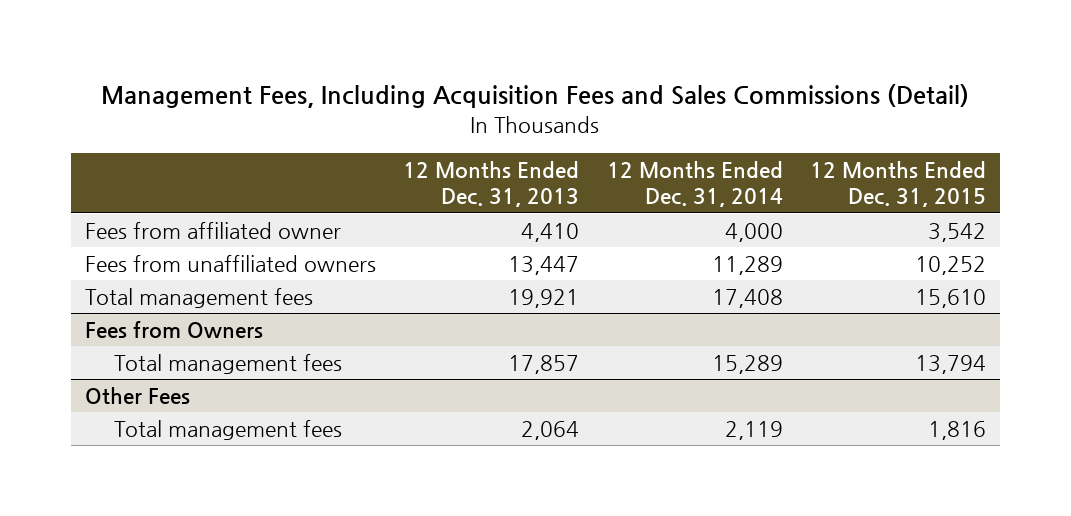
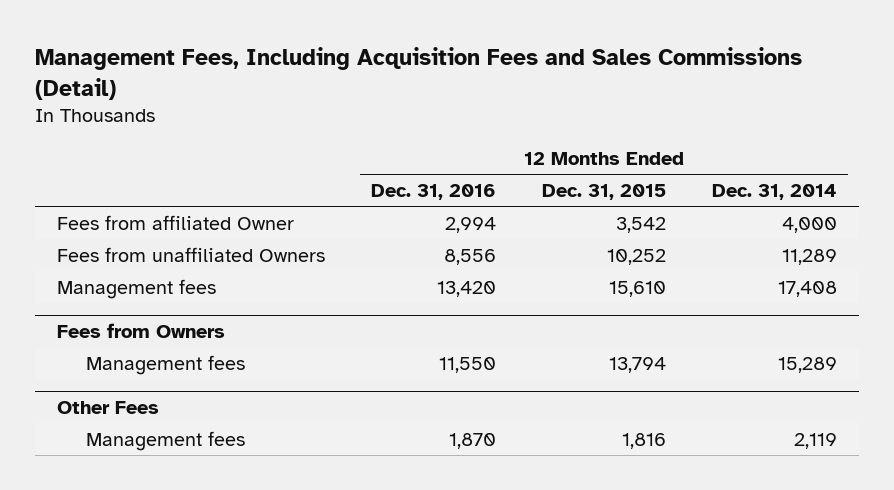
[403,160,580,208] 12 Months Ended Dec. 31, 2013 -> none
none -> [371,184,497,201] Dec. 31, 2016
[84,222,341,240] Fees from affiliated owner -> [57,214,295,230] Fees from affiliated Owner
[84,255,376,273] Fees from unaffiliated owners -> [57,246,326,262] Fees from unaffiliated Owners
[84,288,313,309] Total management fees -> [57,278,217,299] Management fees
[114,354,343,375] Total management fees -> [85,354,245,375] Management fees
[114,420,343,441] Total management fees -> [85,430,245,451] Management fees

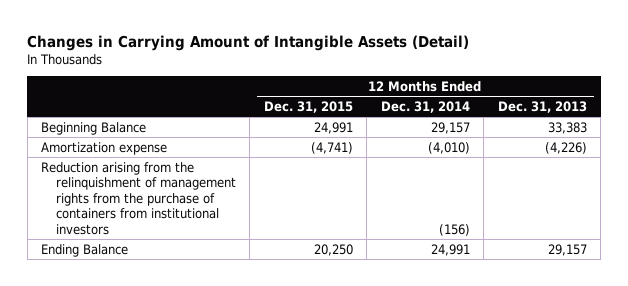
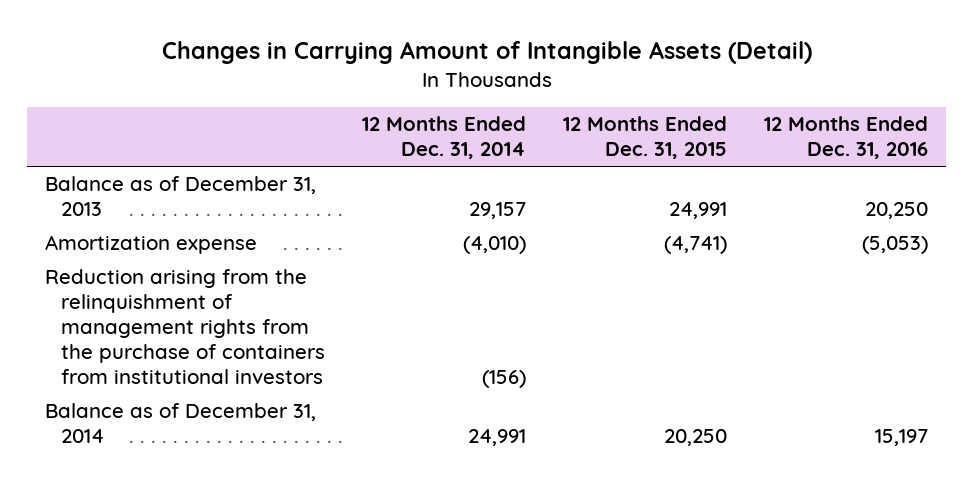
[497,100,587,113] Dec. 31, 2013 -> none
none -> [763,116,928,160] 12 Months Ended Dec. 31, 2016
[41,121,147,135] Beginning Balance -> [45,176,317,217] Balance as of December 31, 2013
[41,243,129,257] Ending Balance -> [45,403,317,444] Balance as of December 31, 2014

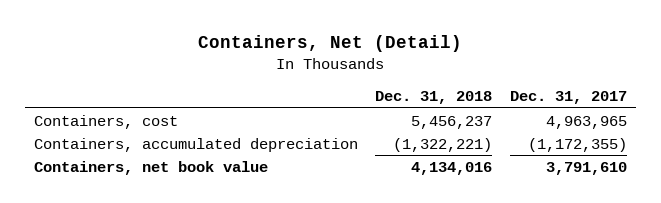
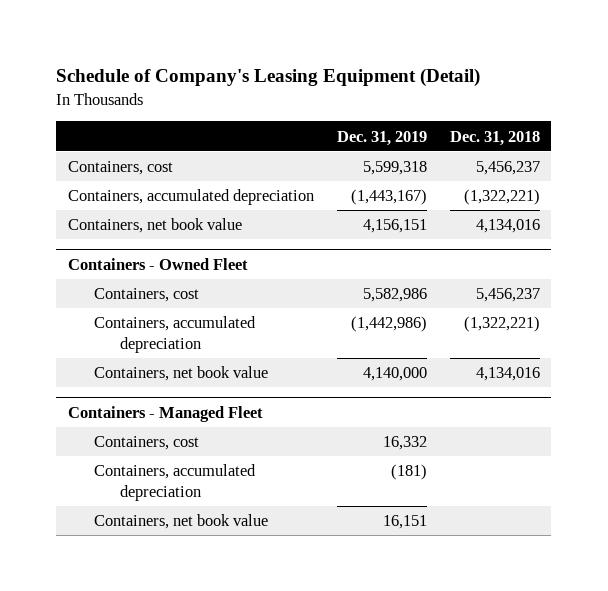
[198,35,463,53] Containers, Net (Detail) -> [56,68,481,88] Schedule of Company's Leasing Equipment (Detail)
[510,91,628,105] Dec. 31, 2017 -> none
none -> [336,130,427,146] Dec. 31, 2019
none -> [67,257,248,270] Containers - Owned Fleet
none -> [93,288,199,303] Containers, cost
none -> [93,316,256,354] Containers, accumulated depreciation
none -> [93,366,268,382] Containers, net book value
none -> [67,405,263,422] Containers - Managed Fleet
none -> [93,436,199,451] Containers, cost
none -> [93,464,256,502] Containers, accumulated depreciation
none -> [93,514,268,530] Containers, net book value

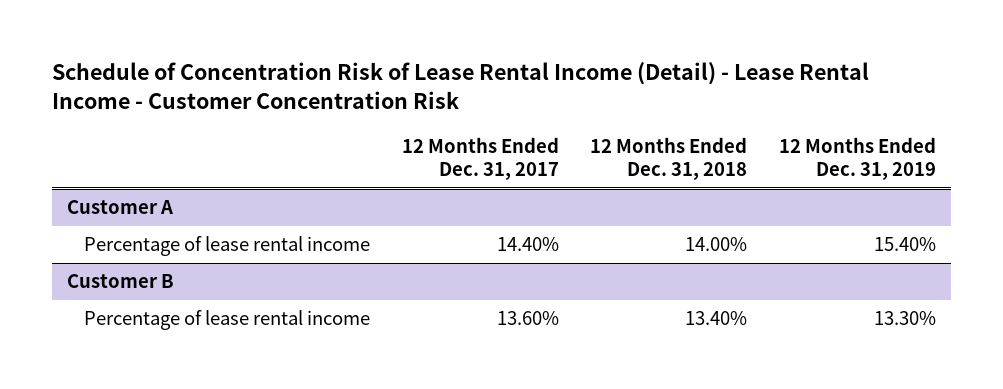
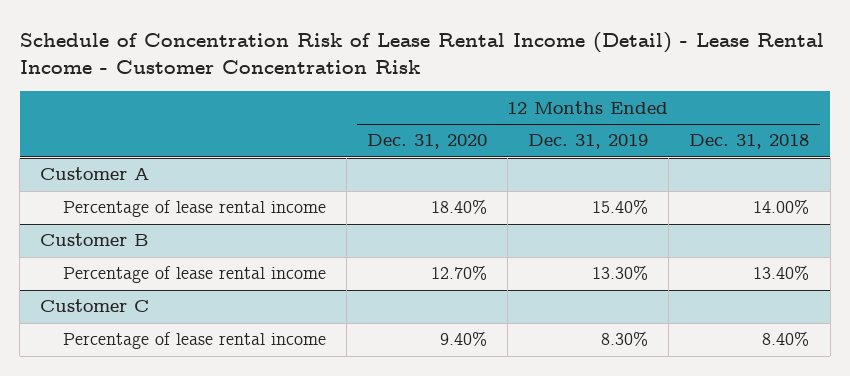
[401,137,559,180] 12 Months Ended Dec. 31, 2017 -> none
none -> [367,134,488,150] Dec. 31, 2020
none -> [40,299,150,313] Customer C
none -> [62,332,326,350] Percentage of lease rental income

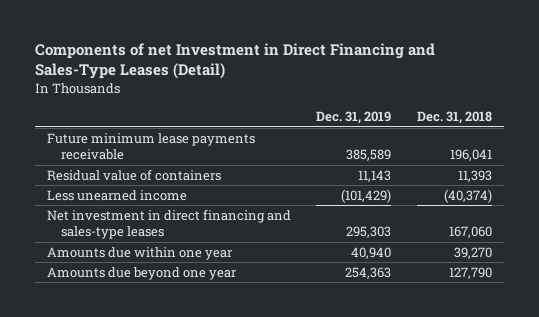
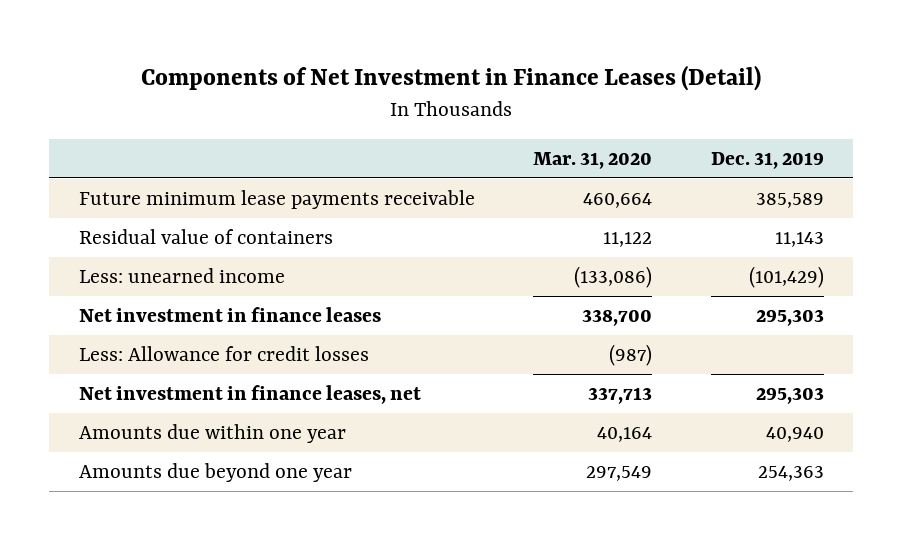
[34,43,435,80] Components of net Investment in Direct Financing and Sales-Type Leases (Detail) -> [141,65,762,92] Components of Net Investment in Finance Leases (Detail)
[416,111,492,125] Dec. 31, 2018 -> none
none -> [533,152,653,170] Mar. 31, 2020
[47,189,188,201] Less unearned income -> [78,267,285,283] Less: unearned income
none -> [78,306,381,322] Net investment in finance leases
none -> [78,345,369,361] Less: Allowance for credit losses
[47,208,292,240] Net investment in direct financing and sales-type leases -> [78,384,421,404] Net investment in finance leases, net

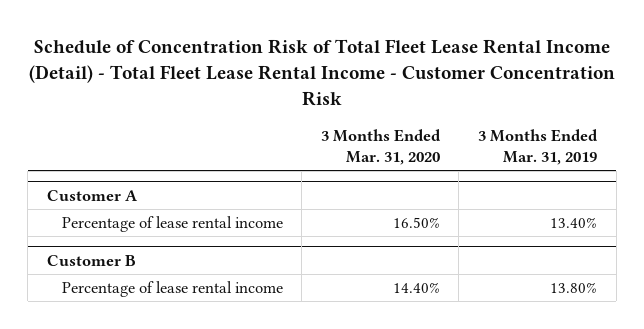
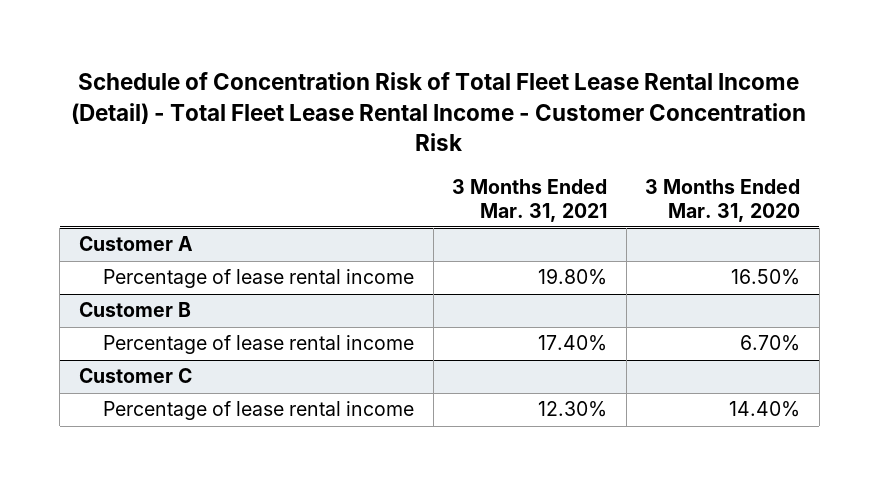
[477,129,598,166] 3 Months Ended Mar. 31, 2019 -> none
none -> [452,179,608,222] 3 Months Ended Mar. 31, 2021
none -> [103,335,415,355] Percentage of lease rental income
none -> [78,368,192,384] Customer C

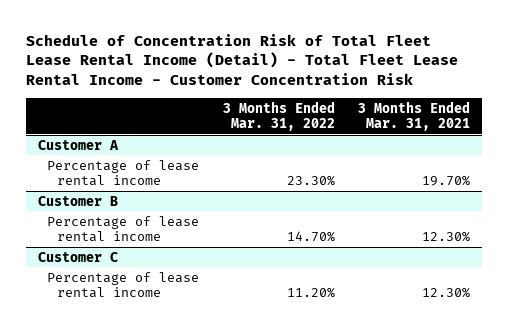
[645,179,801,222] 3 Months Ended Mar. 31, 2020 -> none
none -> [222,100,335,131] 3 Months Ended Mar. 31, 2022
[538,268,608,286] 19.80% -> [422,174,471,186] 19.70%
[538,335,608,352] 17.40% -> [422,230,471,242] 12.30%

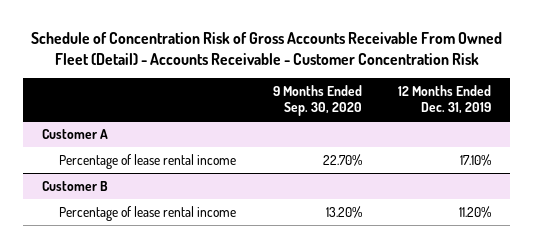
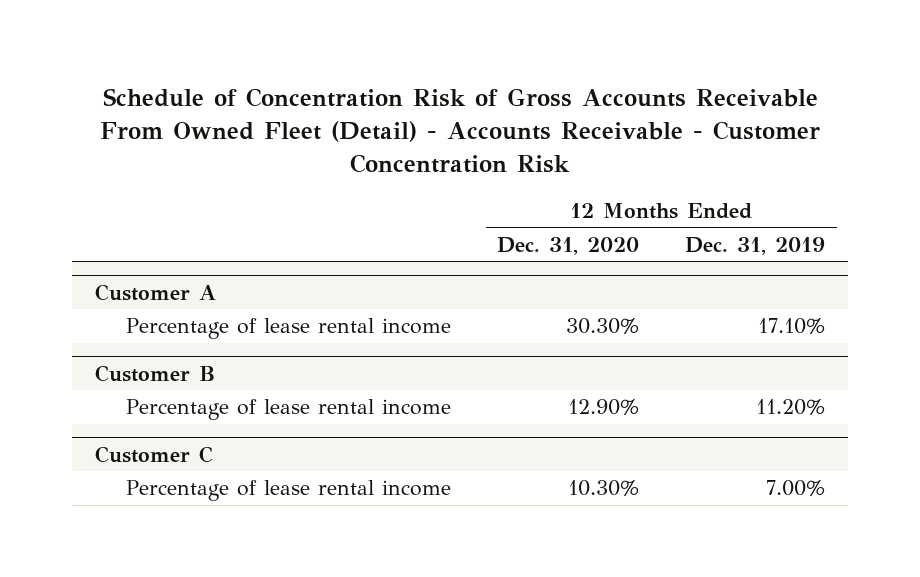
[272,85,362,117] 9 Months Ended Sep. 30, 2020 -> none
none -> [497,236,640,255] Dec. 31, 2020
none -> [95,445,214,463] Customer C
none -> [125,480,451,502] Percentage of lease rental income

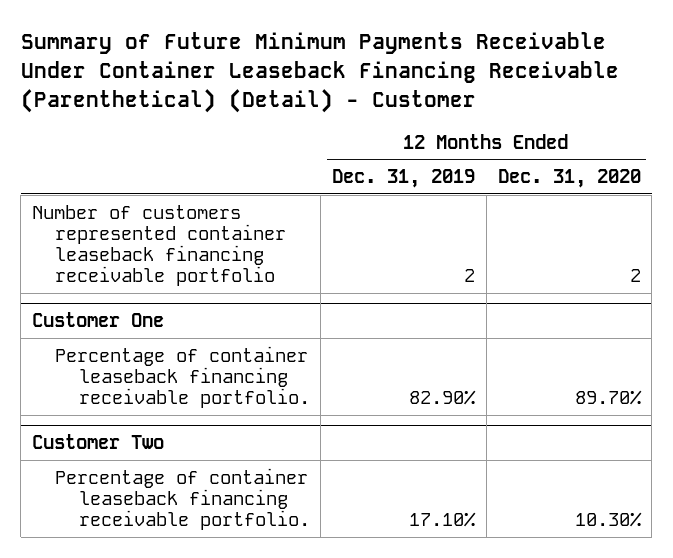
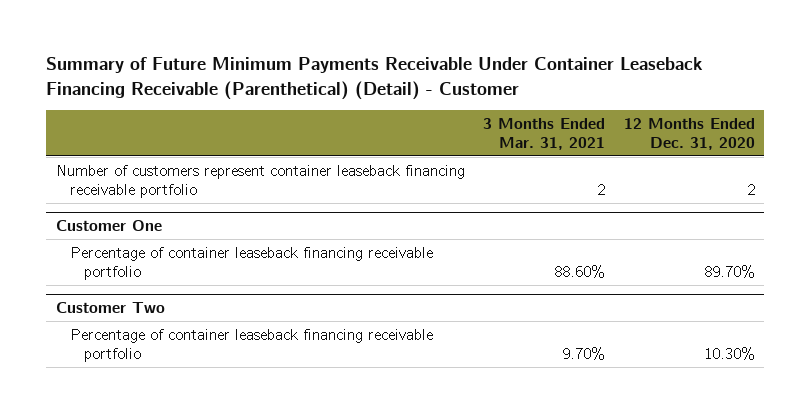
[332,168,476,188] Dec. 31, 2019 -> none
none -> [483,118,606,150] 3 Months Ended Mar. 31, 2021
[32,204,287,287] Number of customers represented container leaseback financing receivable portfolio -> [55,164,465,198] Number of customers represent container leaseback financing receivable portfolio
[55,345,310,409] Percentage of container leaseback financing receivable portfolio. -> [69,246,433,280] Percentage of container leaseback financing receivable portfolio
[55,467,310,531] Percentage of container leaseback financing receivable portfolio. -> [69,328,433,362] Percentage of container leaseback financing receivable portfolio

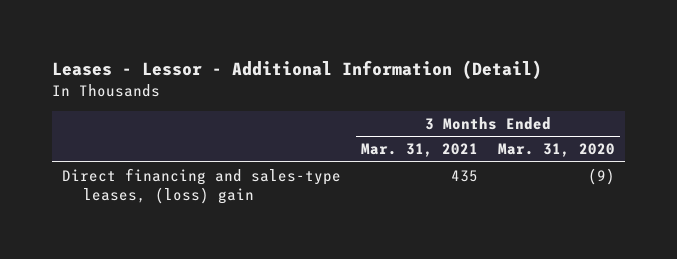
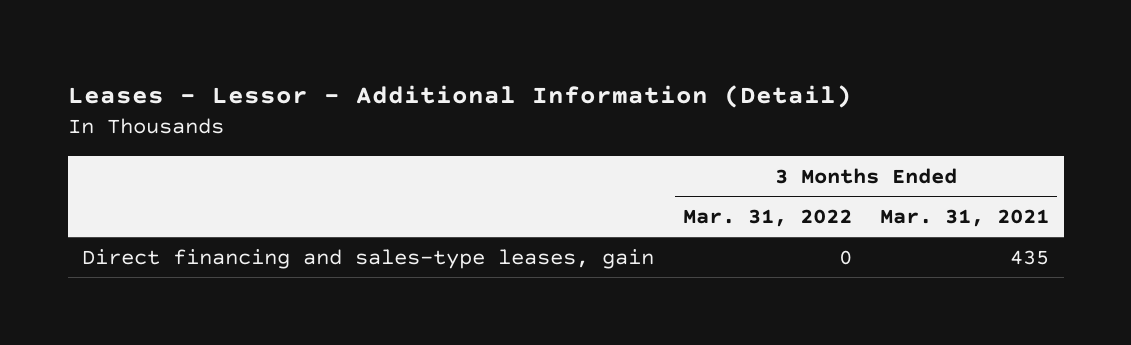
[497,143,615,158] Mar. 31, 2020 -> none
none -> [682,208,852,227] Mar. 31, 2022
[61,167,341,204] Direct financing and sales-type leases, (loss) gain -> [81,248,654,269] Direct financing and sales-type leases, gain

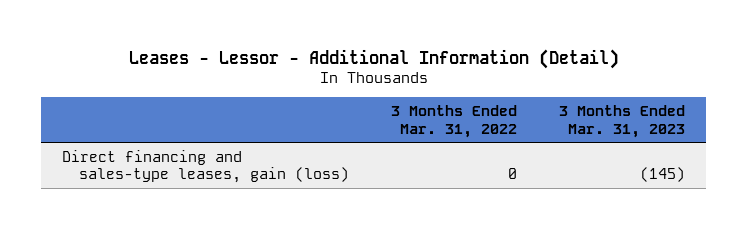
[880,208,1050,227] Mar. 31, 2021 -> none
none -> [559,105,686,138] 3 Months Ended Mar. 31, 2023
[81,248,654,269] Direct financing and sales-type leases, gain -> [62,149,350,184] Direct financing and sales-type leases, gain (loss)

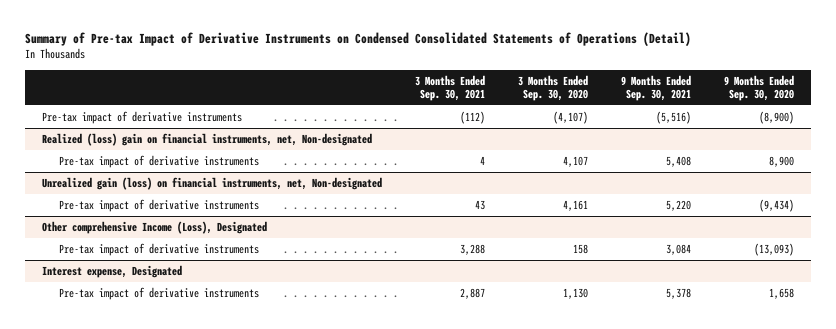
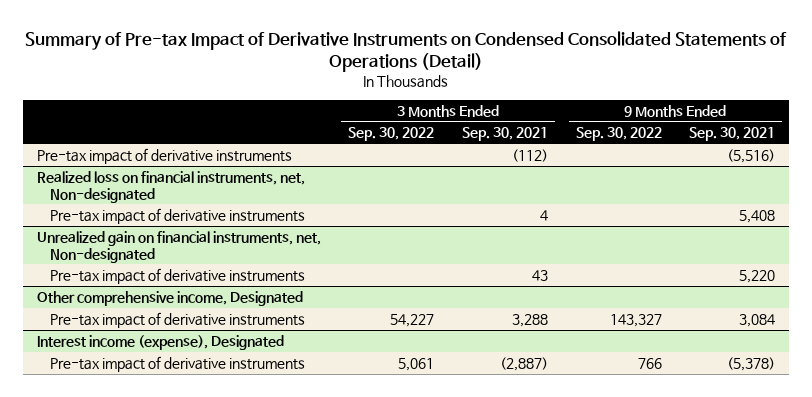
[517,74,588,102] 3 Months Ended Sep. 30, 2020 -> none
[724,74,795,102] 9 Months Ended Sep. 30, 2020 -> none
none -> [348,127,435,142] Sep. 30, 2022
none -> [575,127,662,142] Sep. 30, 2022
[41,132,372,146] Realized (loss) gain on financial instruments, net, Non-designated -> [36,170,305,203] Realized loss on financial instruments, net, Non-designated
[41,176,382,190] Unrealized gain (loss) on financial instruments, net, Non-designated -> [36,230,321,263] Unrealized gain on financial instruments, net, Non-designated
[41,220,267,234] Other comprehensive Income (Loss), Designated -> [36,290,303,306] Other comprehensive income, Designated
[41,264,182,278] Interest expense, Designated -> [36,334,284,350] Interest income (expense), Designated
[459,287,485,299] 2,887 -> [499,356,548,371] (2,887)
[666,287,692,299] 5,378 -> [727,356,776,371] (5,378)

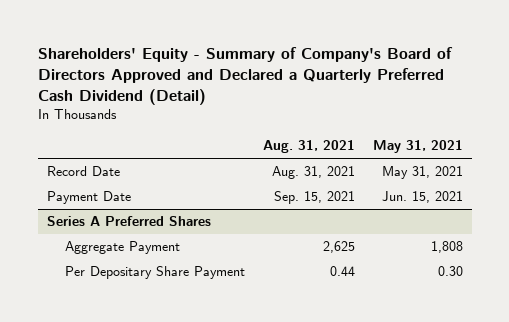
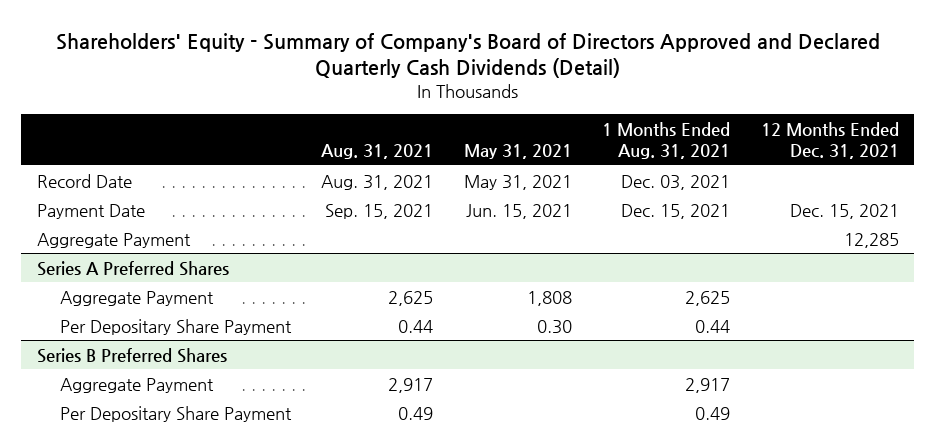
[37,46,453,106] Shareholders' Equity - Summary of Company's Board of Directors Approved and Declared a Quarterly Preferred Cash Dividend (Detail) -> [55,32,880,79] Shareholders' Equity - Summary of Company's Board of Directors Approved and Declared Quarterly Cash Dividends (Detail)
none -> [602,121,731,159] 1 Months Ended Aug. 31, 2021
none -> [760,121,899,159] 12 Months Ended Dec. 31, 2021
none -> [36,232,191,248] Aggregate Payment
none -> [36,347,227,363] Series B Preferred Shares
none -> [59,377,214,393] Aggregate Payment
none -> [59,405,292,422] Per Depositary Share Payment

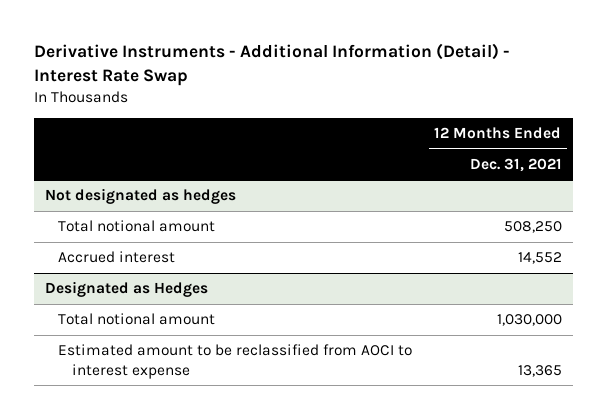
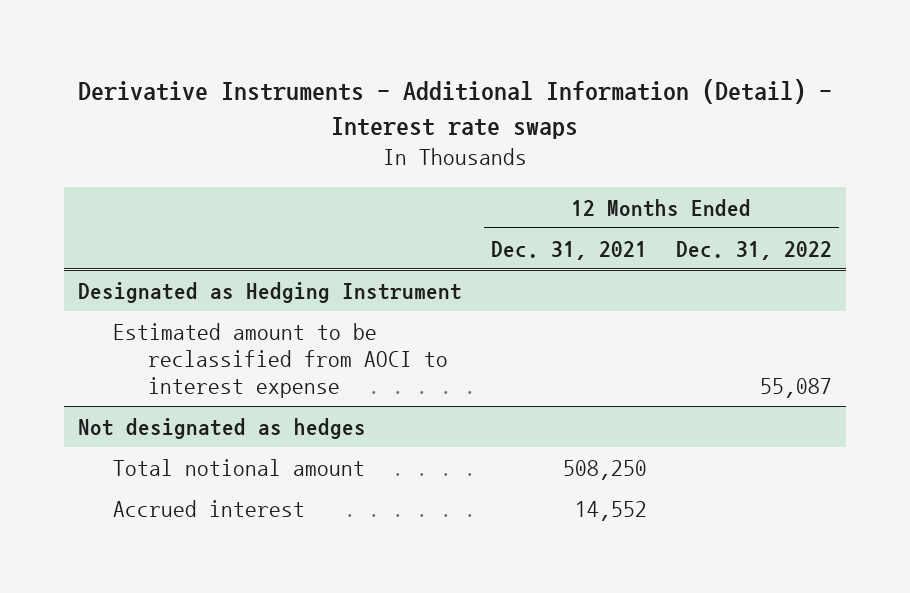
[33,43,510,87] Derivative Instruments - Additional Information (Detail) - Interest Rate Swap -> [77,78,832,139] Derivative Instruments - Additional Information (Detail) - Interest rate swaps
none -> [675,240,832,260] Dec. 31, 2022
none -> [77,281,462,303] Designated as Hedging Instrument
none -> [112,322,448,399] Estimated amount to be reclassified from AOCI to interest expense
[44,281,208,298] Designated as Hedges -> none
[58,313,216,326] Total notional amount -> none
[58,344,413,379] Estimated amount to be reclassified from AOCI to interest expense -> none

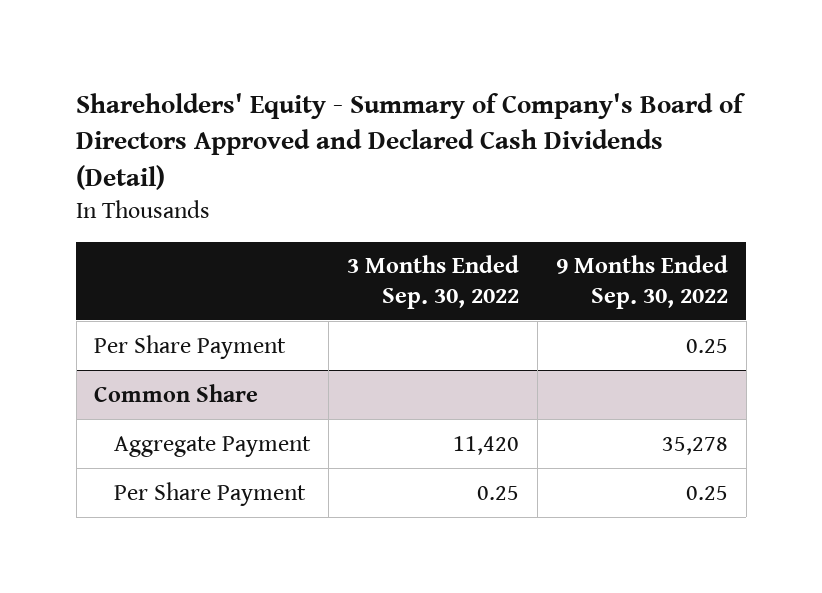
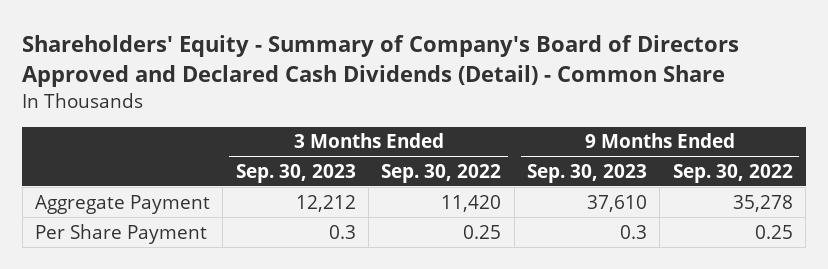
[76,92,747,191] Shareholders' Equity - Summary of Company's Board of Directors Approved and Declared Cash Dividends (Detail) -> [22,34,740,87] Shareholders' Equity - Summary of Company's Board of Directors Approved and Declared Cash Dividends (Detail) - Common Share
none -> [235,164,356,184] Sep. 30, 2023
none -> [527,164,648,184] Sep. 30, 2023
[94,334,287,359] Per Share Payment -> none
[94,383,259,402] Common Share -> none

